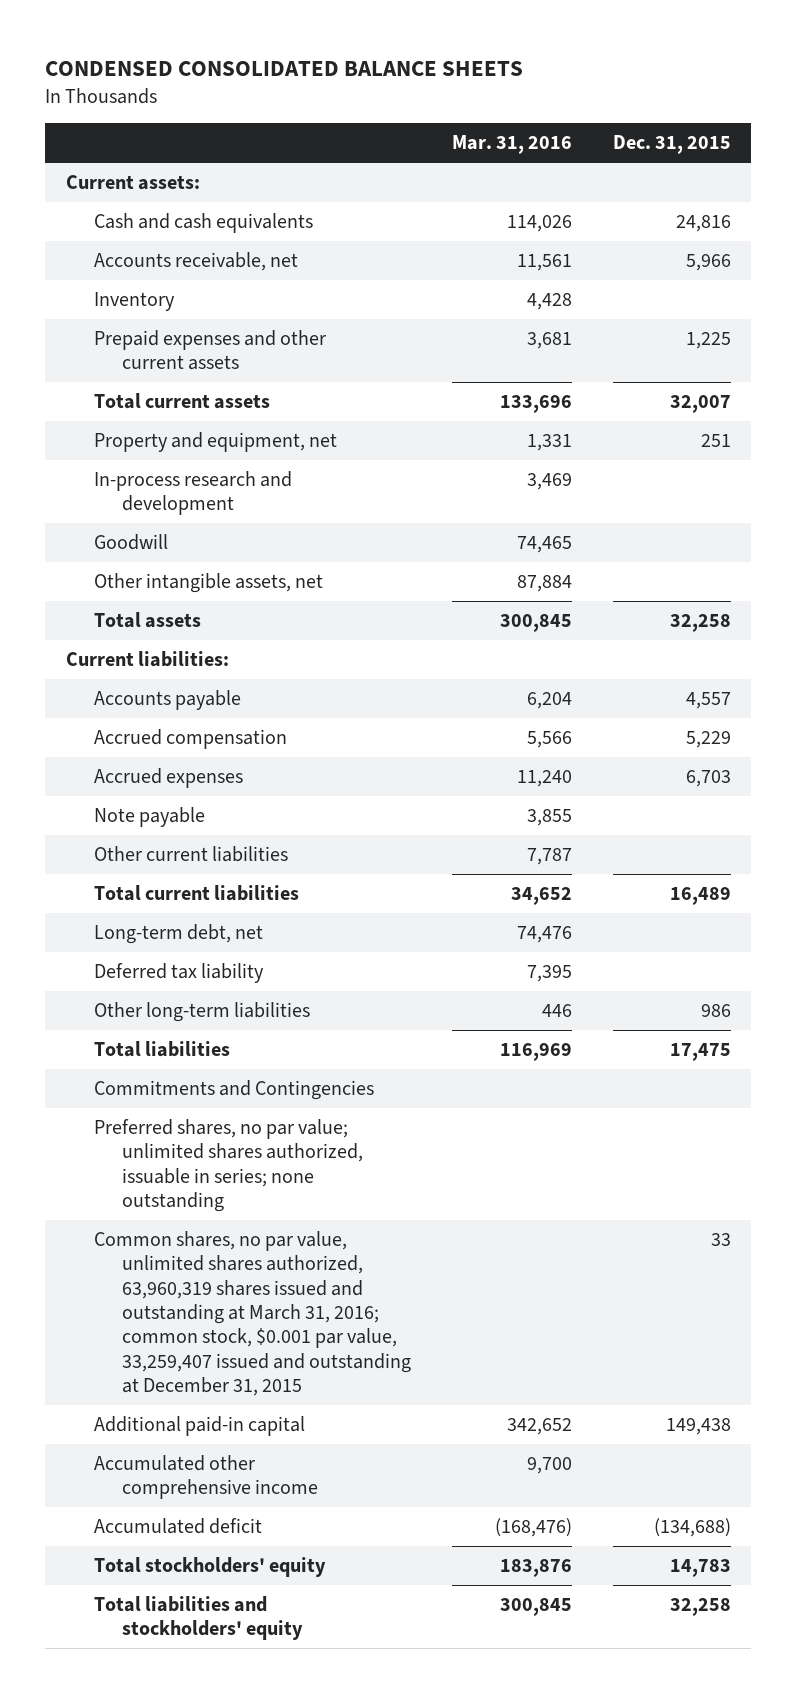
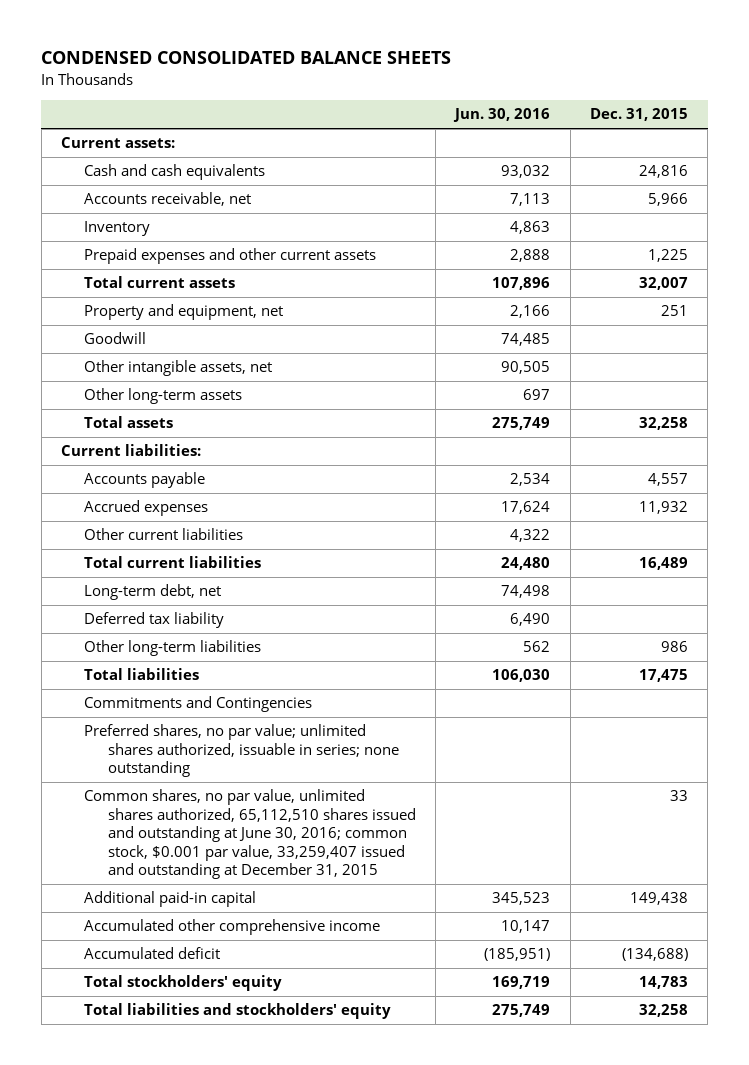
[451,135,572,155] Mar. 31, 2016 -> none
none -> [453,108,551,123] Jun. 30, 2016
[93,471,292,516] In-process research and development -> none
none -> [84,388,243,405] Other long-term assets
[93,729,287,750] Accrued compensation -> none
[93,807,205,828] Note payable -> none
[685,770,731,788] 6,703 -> [638,501,688,515] 11,932
[93,1231,411,1396] Common shares, no par value, unlimited shares authorized, 63,960,319 shares issued and outstanding at March 31, 2016; common stock, $0.001 par value, 33,259,407 issued and outstanding at December 31, 2015 -> [84,789,416,879] Common shares, no par value, unlimited shares authorized, 65,112,510 shares issued and outstanding at June 30, 2016; common stock, $0.001 par value, 33,259,407 issued and outstanding at December 31, 2015

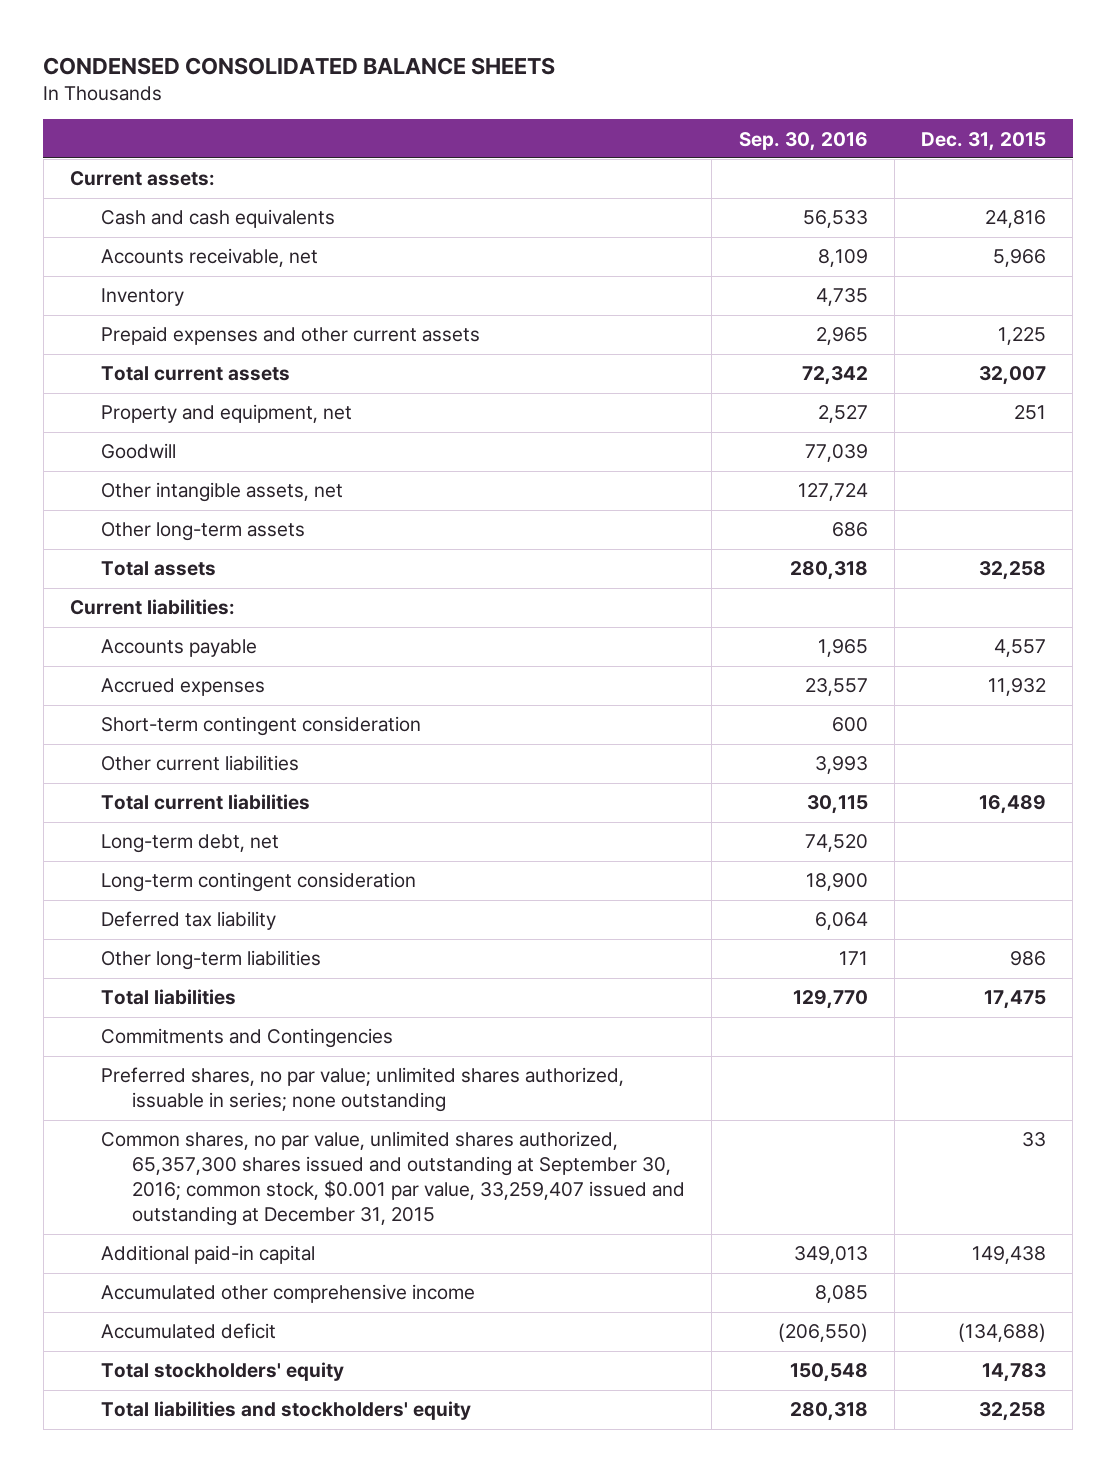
[453,108,551,123] Jun. 30, 2016 -> none
none -> [738,131,868,151] Sep. 30, 2016
none -> [101,716,422,737] Short-term contingent consideration
none -> [101,872,417,893] Long-term contingent consideration
[84,789,416,879] Common shares, no par value, unlimited shares authorized, 65,112,510 shares issued and outstanding at June 30, 2016; common stock, $0.001 par value, 33,259,407 issued and outstanding at December 31, 2015 -> [101,1131,686,1227] Common shares, no par value, unlimited shares authorized, 65,357,300 shares issued and outstanding at September 30, 2016; common stock, $0.001 par value, 33,259,407 issued and outstanding at December 31, 2015

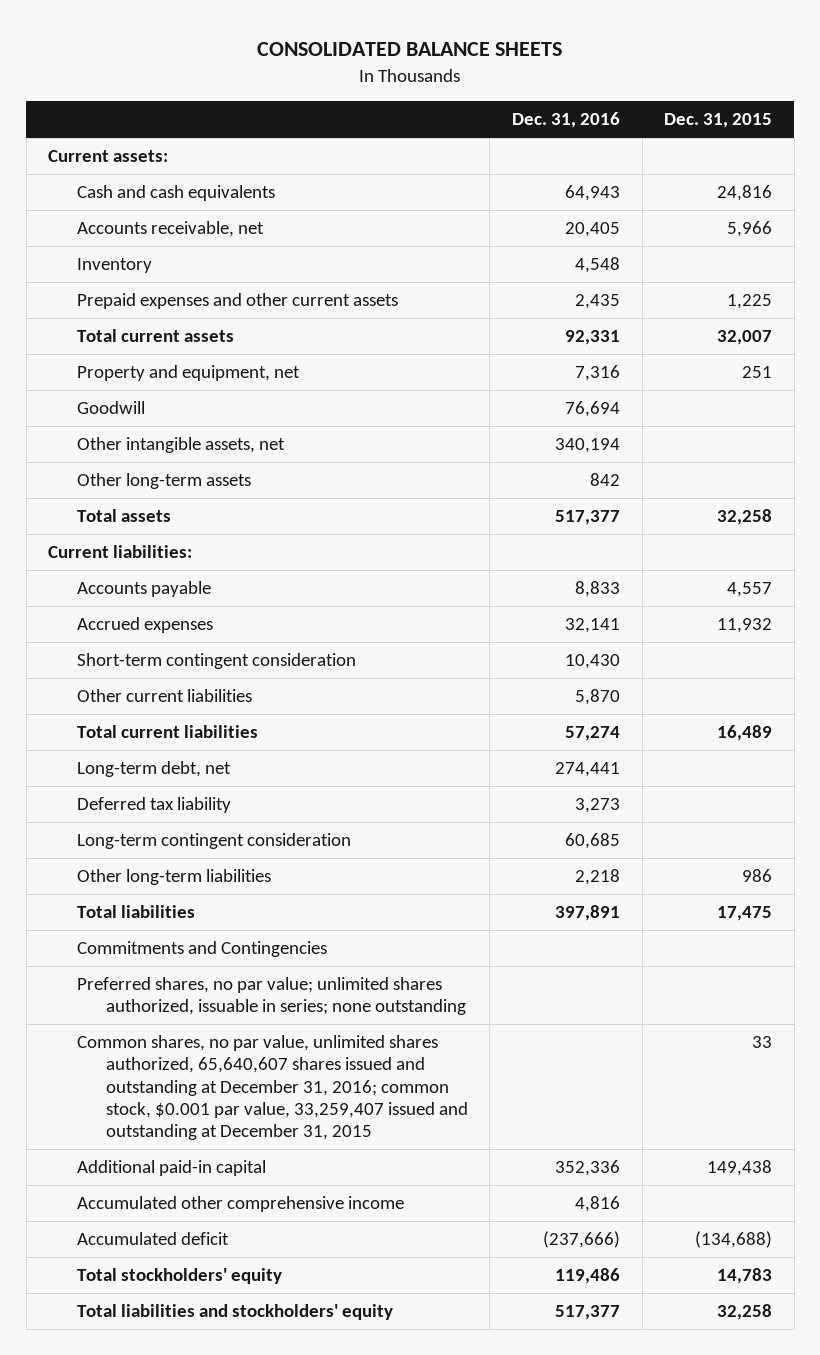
[43,56,556,75] CONDENSED CONSOLIDATED BALANCE SHEETS -> [257,41,563,56] CONSOLIDATED BALANCE SHEETS
[738,131,868,151] Sep. 30, 2016 -> none
none -> [512,112,621,129] Dec. 31, 2016
[101,872,417,893] Long-term contingent consideration -> [76,833,351,850] Long-term contingent consideration
[101,1131,686,1227] Common shares, no par value, unlimited shares authorized, 65,357,300 shares issued and outstanding at September 30, 2016; common stock, $0.001 par value, 33,259,407 issued and outstanding at December 31, 2015 -> [76,1035,468,1140] Common shares, no par value, unlimited shares authorized, 65,640,607 shares issued and outstanding at December 31, 2016; common stock, $0.001 par value, 33,259,407 issued and outstanding at December 31, 2015

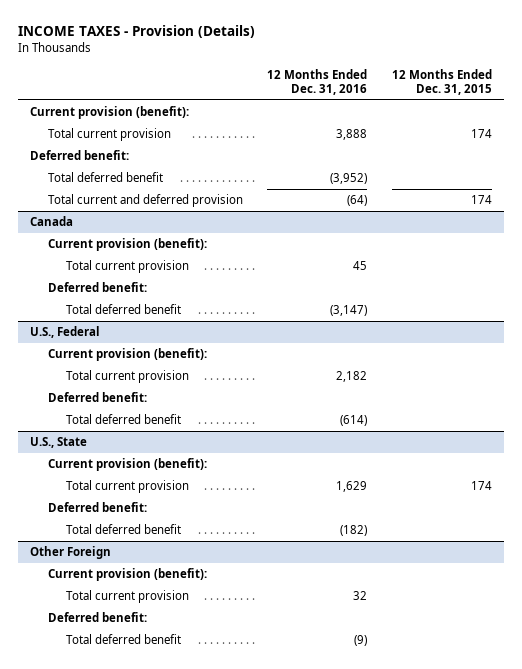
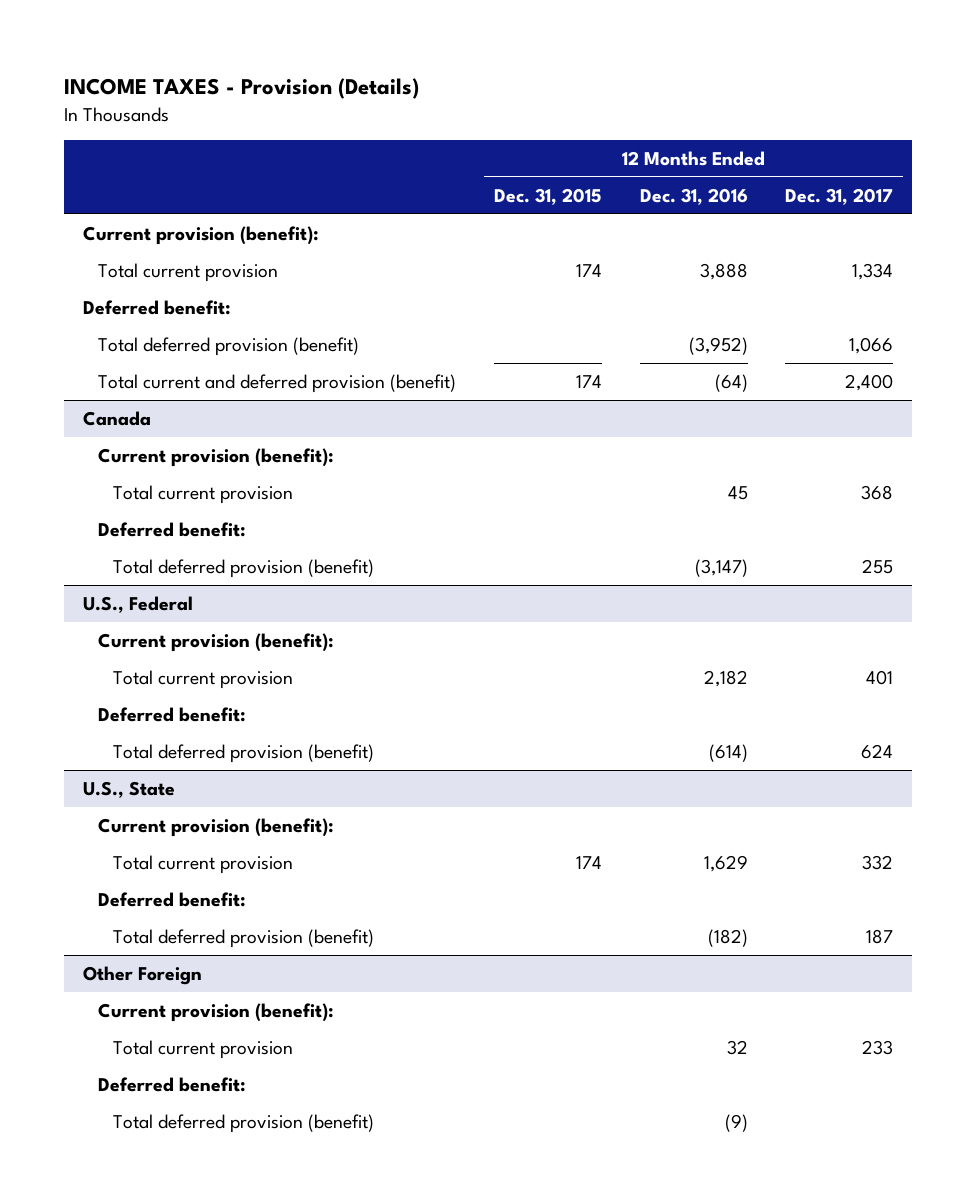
none -> [785,187,894,205] Dec. 31, 2017
[48,172,164,183] Total deferred benefit -> [98,336,360,356] Total deferred provision (benefit)
[48,194,244,208] Total current and deferred provision -> [98,373,457,393] Total current and deferred provision (benefit)
[65,304,181,315] Total deferred benefit -> [112,558,374,578] Total deferred provision (benefit)
[65,414,181,425] Total deferred benefit -> [112,743,374,763] Total deferred provision (benefit)
[65,524,181,535] Total deferred benefit -> [112,928,374,948] Total deferred provision (benefit)
[65,634,181,645] Total deferred benefit -> [112,1113,374,1133] Total deferred provision (benefit)

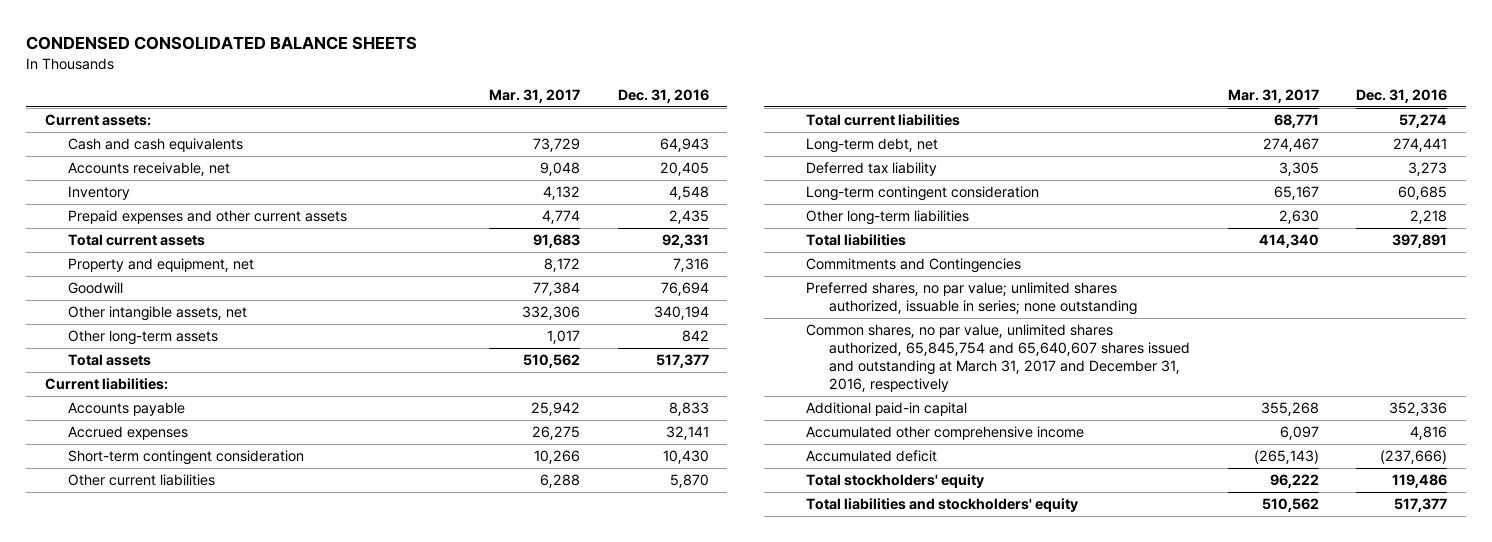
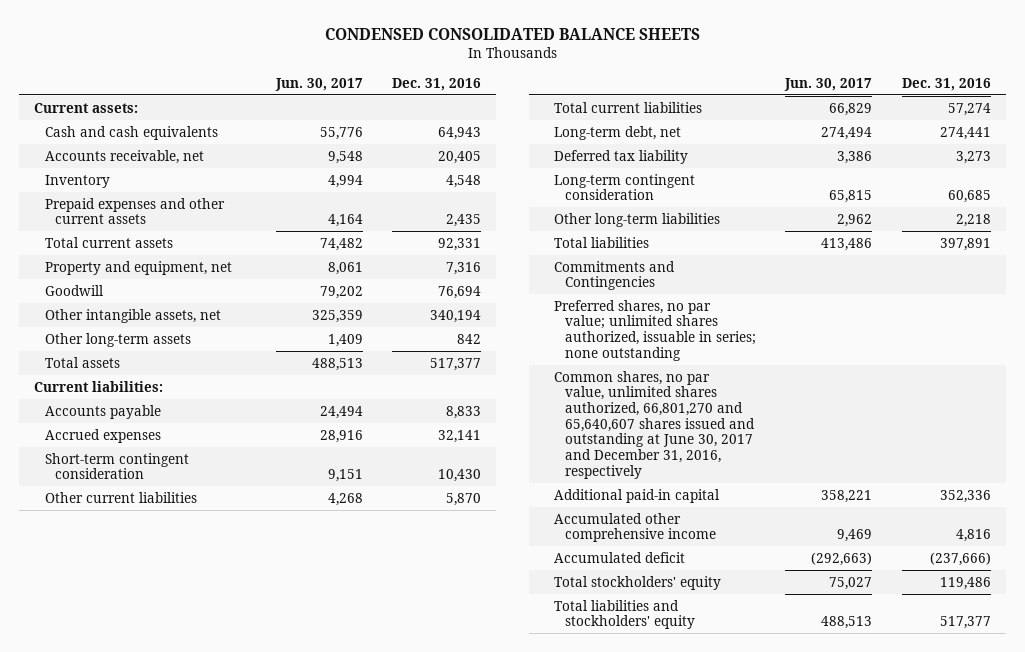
[489,89,581,104] Mar. 31, 2017 -> none
none -> [274,77,363,91] Jun. 30, 2017
[806,323,1191,393] Common shares, no par value, unlimited shares authorized, 65,845,754 and 65,640,607 shares issued and outstanding at March 31, 2017 and December 31, 2016, respectively -> [554,370,755,479] Common shares, no par value, unlimited shares authorized, 66,801,270 and 65,640,607 shares issued and outstanding at June 30, 2017 and December 31, 2016, respectively

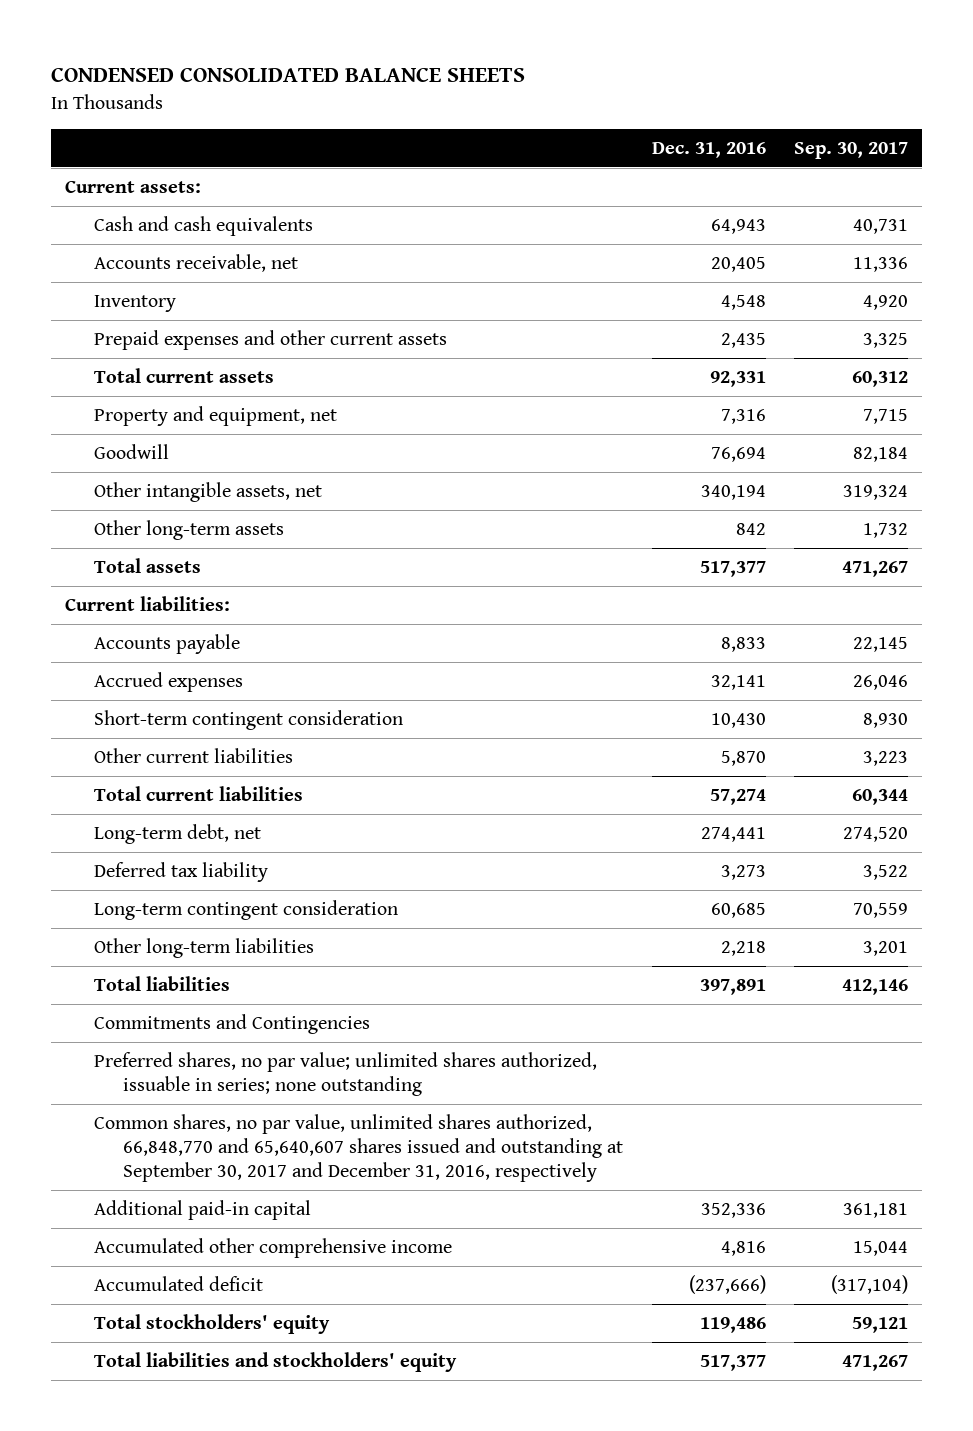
[274,77,363,91] Jun. 30, 2017 -> none
none -> [794,141,909,159] Sep. 30, 2017
[554,370,755,479] Common shares, no par value, unlimited shares authorized, 66,801,270 and 65,640,607 shares issued and outstanding at June 30, 2017 and December 31, 2016, respectively -> [93,1114,624,1182] Common shares, no par value, unlimited shares authorized, 66,848,770 and 65,640,607 shares issued and outstanding at September 30, 2017 and December 31, 2016, respectively

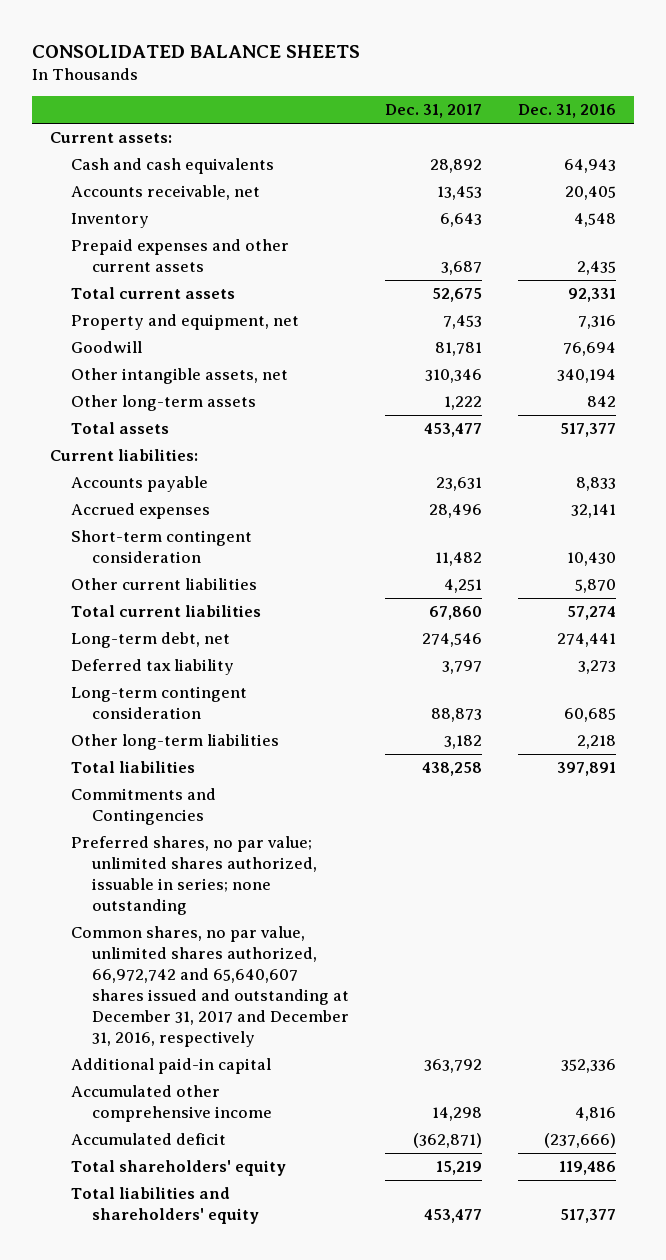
[50,66,525,82] CONDENSED CONSOLIDATED BALANCE SHEETS -> [32,44,361,58] CONSOLIDATED BALANCE SHEETS
[794,141,909,159] Sep. 30, 2017 -> none
none -> [384,104,482,119] Dec. 31, 2017
[93,1114,624,1182] Common shares, no par value, unlimited shares authorized, 66,848,770 and 65,640,607 shares issued and outstanding at September 30, 2017 and December 31, 2016, respectively -> [71,926,350,1048] Common shares, no par value, unlimited shares authorized, 66,972,742 and 65,640,607 shares issued and outstanding at December 31, 2017 and December 31, 2016, respectively
[93,1314,330,1335] Total stockholders' equity -> [71,1160,287,1177] Total shareholders' equity
[93,1352,457,1373] Total liabilities and stockholders' equity -> [71,1187,260,1225] Total liabilities and shareholders' equity

